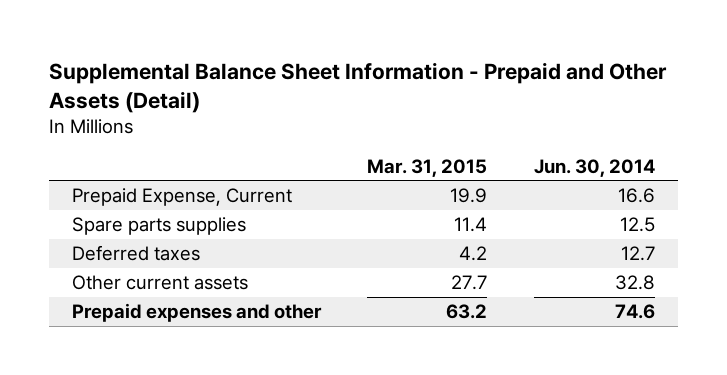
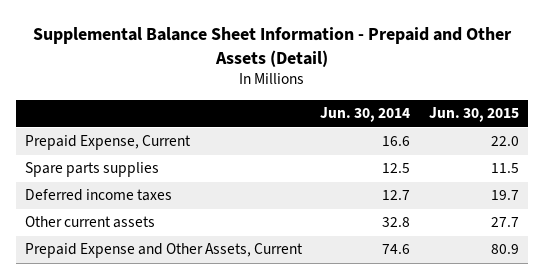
[367,158,488,177] Mar. 31, 2015 -> none
none -> [428,107,519,123] Jun. 30, 2015
[72,244,201,261] Deferred taxes -> [24,189,172,202] Deferred income taxes
[72,302,323,322] Prepaid expenses and other -> [24,243,303,259] Prepaid Expense and Other Assets, Current

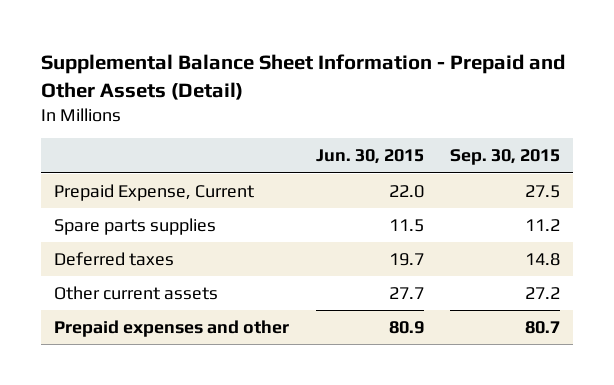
[320,107,411,123] Jun. 30, 2014 -> none
none -> [449,149,560,166] Sep. 30, 2015
[24,189,172,202] Deferred income taxes -> [54,251,175,266] Deferred taxes
[24,243,303,259] Prepaid Expense and Other Assets, Current -> [54,319,290,337] Prepaid expenses and other

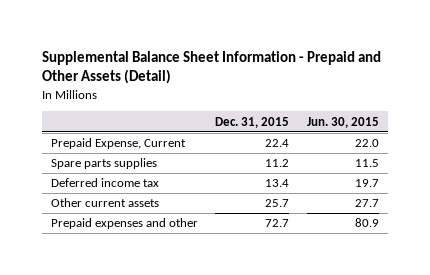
[449,149,560,166] Sep. 30, 2015 -> none
none -> [215,116,290,128] Dec. 31, 2015
[54,251,175,266] Deferred taxes -> [50,178,159,188] Deferred income tax

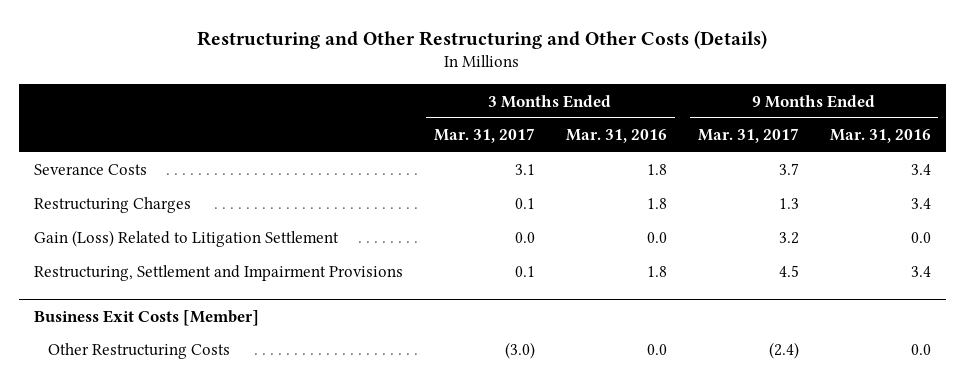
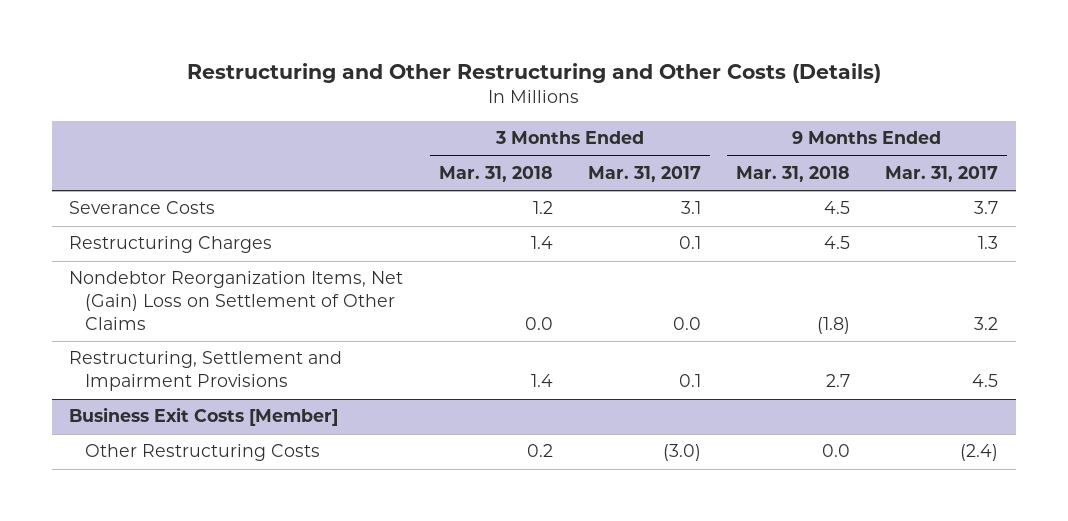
[565,129,667,144] Mar. 31, 2016 -> none
[829,129,931,144] Mar. 31, 2016 -> none
none -> [438,165,553,182] Mar. 31, 2018
none -> [736,165,851,182] Mar. 31, 2018
[34,230,340,248] Gain (Loss) Related to Litigation Settlement -> none
none -> [69,271,404,331] Nondebtor Reorganization Items, Net (Gain) Loss on Settlement of Other Claims

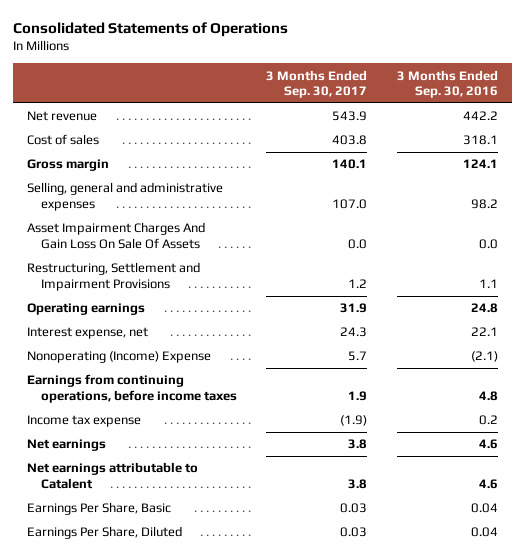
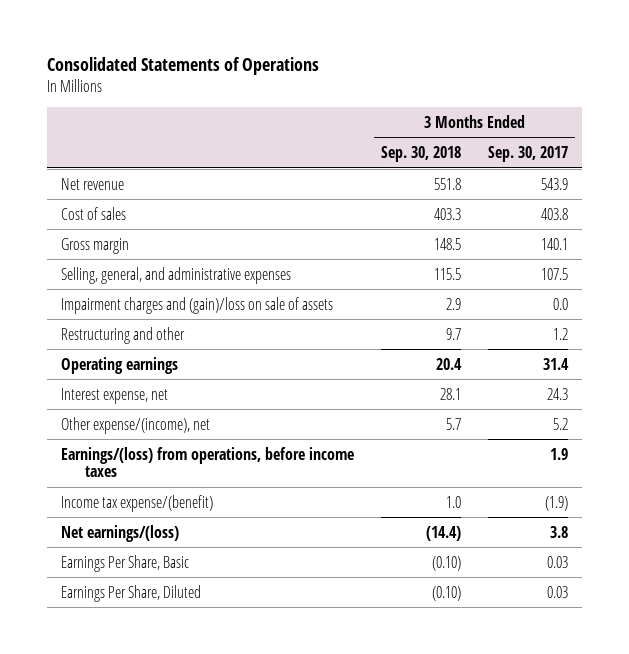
[396,69,498,99] 3 Months Ended Sep. 30, 2016 -> none
none -> [381,145,462,162] Sep. 30, 2018
[27,182,224,211] Selling, general and administrative expenses -> [60,266,291,284] Selling, general, and administrative expenses
[332,198,368,209] 107.0 -> [541,267,569,280] 107.5
[27,222,206,249] Asset Impairment Charges And Gain Loss On Sale Of Assets -> [60,296,333,314] Impairment charges and (gain)/loss on sale of assets
[27,262,201,291] Restructuring, Settlement and Impairment Provisions -> [60,326,185,344] Restructuring and other
[340,303,368,314] 31.9 -> [543,357,570,370] 31.4
[27,462,199,489] Net earnings attributable to Catalent -> none
[27,351,212,364] Nonoperating (Income) Expense -> [60,416,210,434] Other expense/(income), net
[348,351,368,362] 5.7 -> [553,417,569,430] 5.2
[27,374,237,403] Earnings from continuing operations, before income taxes -> [60,446,354,478] Earnings/(loss) from operations, before income taxes
[27,415,142,428] Income tax expense -> [60,494,213,512] Income tax expense/(benefit)
[27,439,107,452] Net earnings -> [60,524,179,542] Net earnings/(loss)

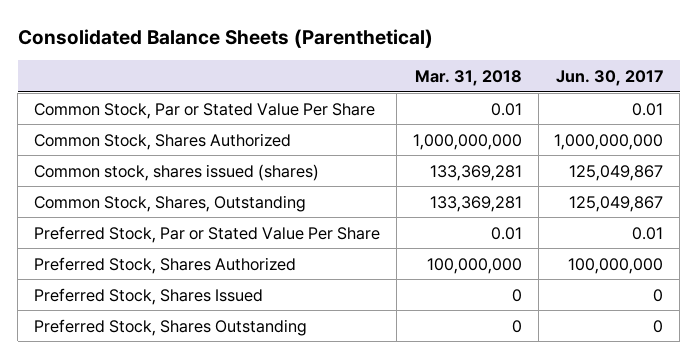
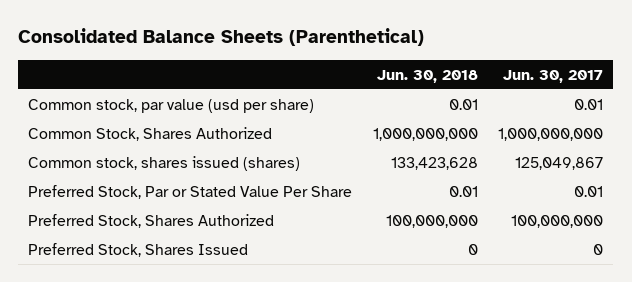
[414,69,522,86] Mar. 31, 2018 -> none
none -> [376,69,478,83] Jun. 30, 2018
[33,102,375,119] Common Stock, Par or Stated Value Per Share -> [28,99,315,114] Common stock, par value (usd per share)
[33,194,306,212] Common Stock, Shares, Outstanding -> none
[33,318,307,336] Preferred Stock, Shares Outstanding -> none

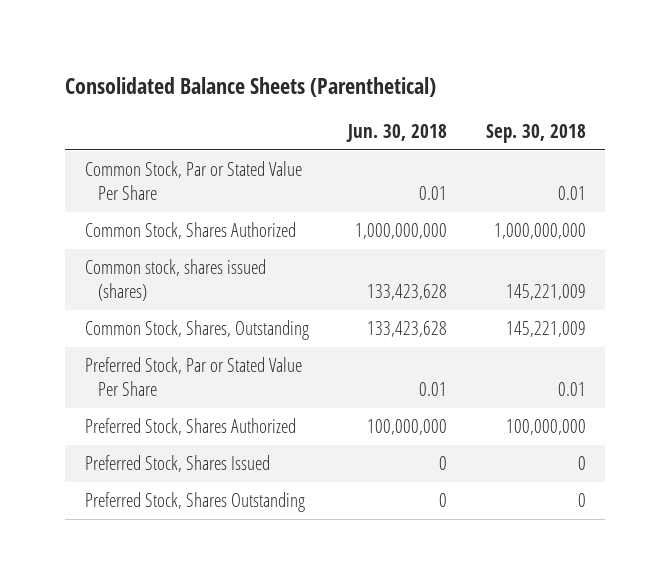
[503,69,604,83] Jun. 30, 2017 -> none
none -> [485,124,586,144] Sep. 30, 2018
[28,99,315,114] Common stock, par value (usd per share) -> [84,161,302,200] Common Stock, Par or Stated Value Per Share
none -> [84,320,309,341] Common Stock, Shares, Outstanding
none -> [84,492,305,513] Preferred Stock, Shares Outstanding

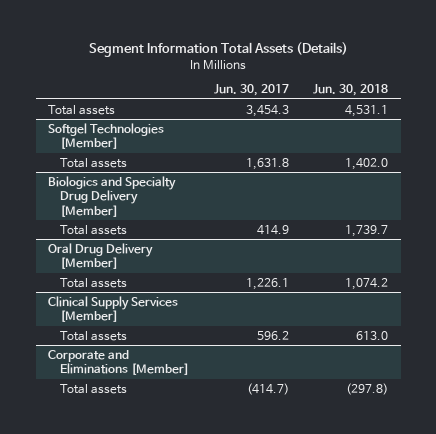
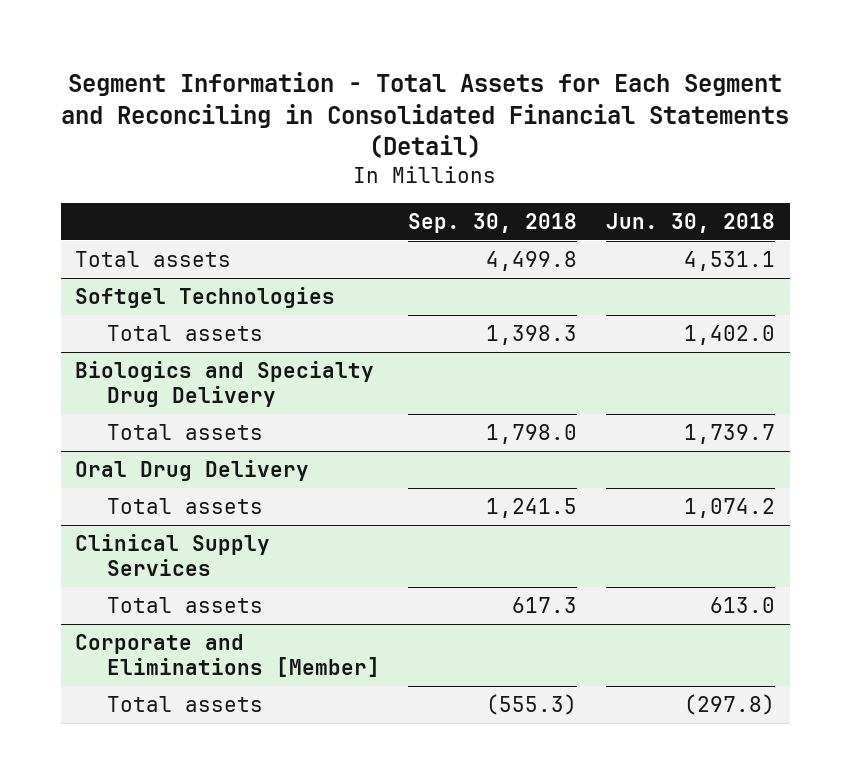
[89,42,349,58] Segment Information Total Assets (Details) -> [61,72,790,159] Segment Information - Total Assets for Each Segment and Reconciling in Consolidated Financial Statements (Detail)
[213,84,289,97] Jun. 30, 2017 -> none
none -> [408,212,578,233] Sep. 30, 2018
[48,122,165,150] Softgel Technologies [Member] -> [75,286,336,308] Softgel Technologies
[48,175,177,217] Biologics and Specialty Drug Delivery [Member] -> [75,360,375,408] Biologics and Specialty Drug Delivery
[48,242,154,270] Oral Drug Delivery [Member] -> [75,459,310,481] Oral Drug Delivery
[48,295,179,323] Clinical Supply Services [Member] -> [75,533,271,577] Clinical Supply Services

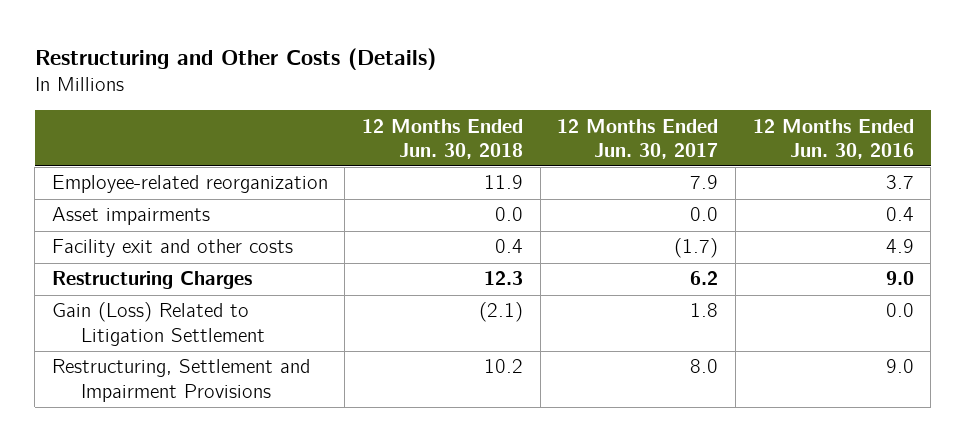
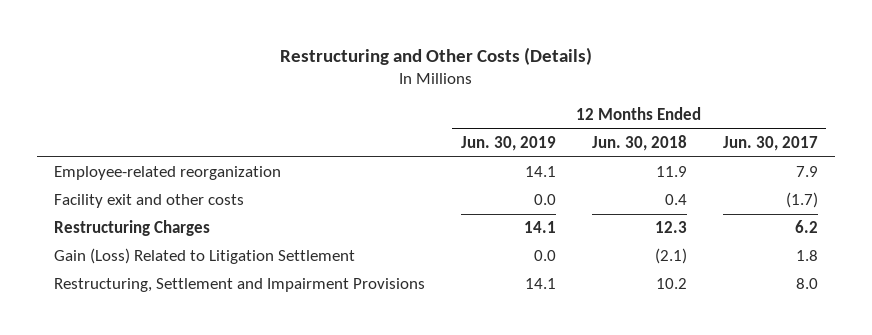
[752,118,914,159] 12 Months Ended Jun. 30, 2016 -> none
none -> [461,136,557,152] Jun. 30, 2019
[51,207,210,226] Asset impairments -> none

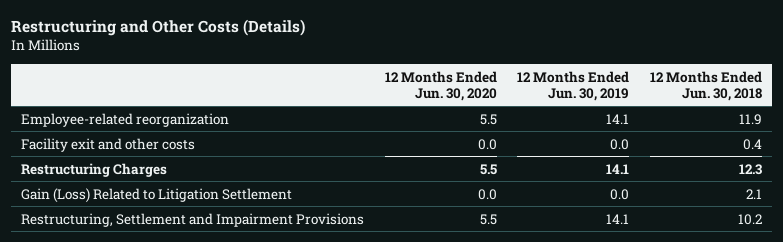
[722,136,818,152] Jun. 30, 2017 -> none
none -> [384,70,497,101] 12 Months Ended Jun. 30, 2020
[654,248,687,265] (2.1) -> [745,188,762,199] 2.1

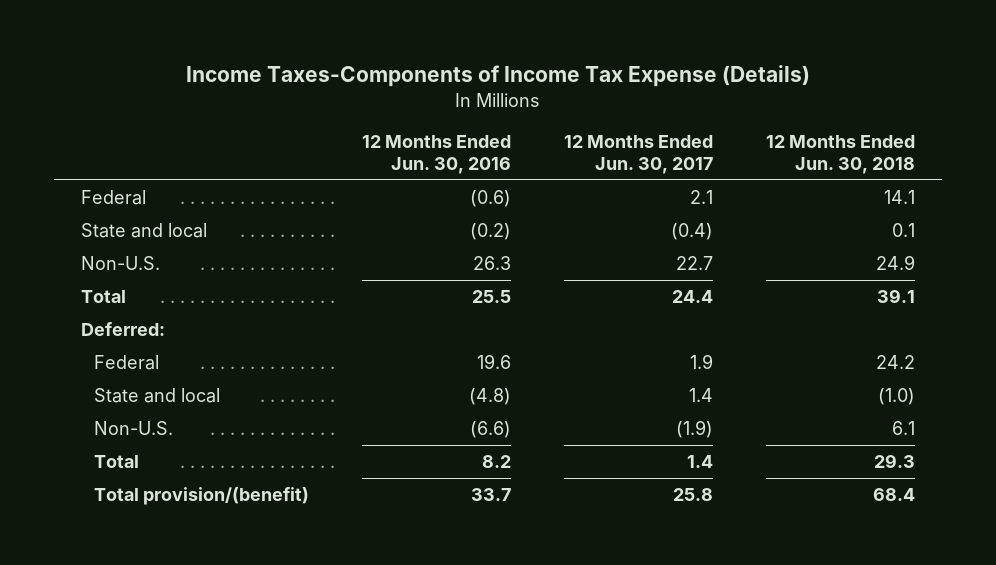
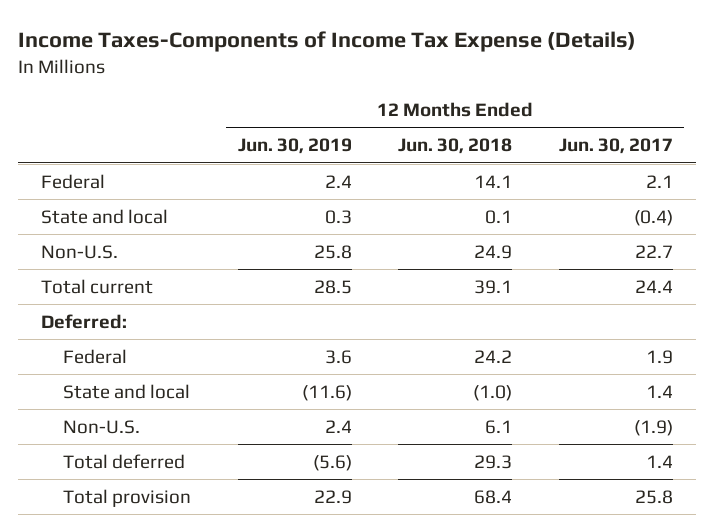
[361,134,511,174] 12 Months Ended Jun. 30, 2016 -> none
none -> [237,138,352,155] Jun. 30, 2019
[80,290,126,304] Total -> [41,278,154,294] Total current
[93,455,139,469] Total -> [63,453,186,469] Total deferred
[93,487,309,506] Total provision/(benefit) -> [63,488,192,507] Total provision

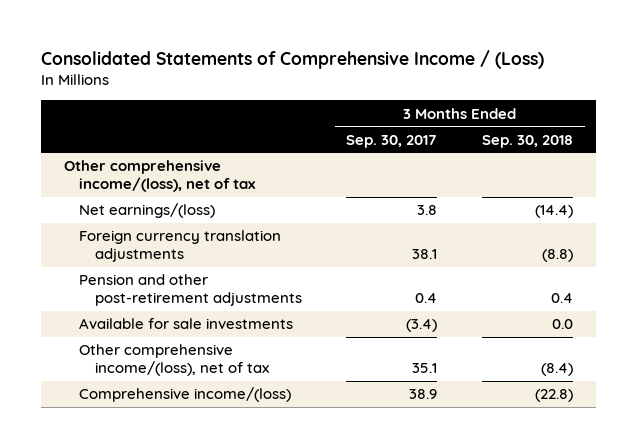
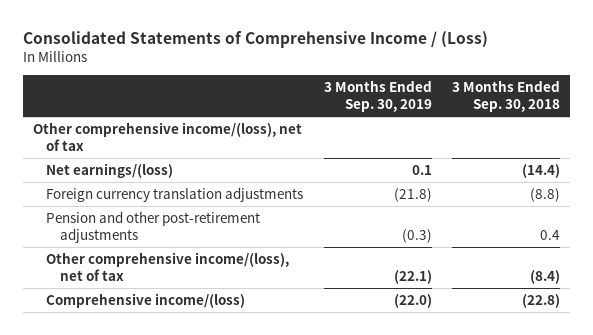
[346,134,438,148] Sep. 30, 2017 -> none
none -> [323,80,432,113] 3 Months Ended Sep. 30, 2019
[79,318,294,330] Available for sale investments -> none

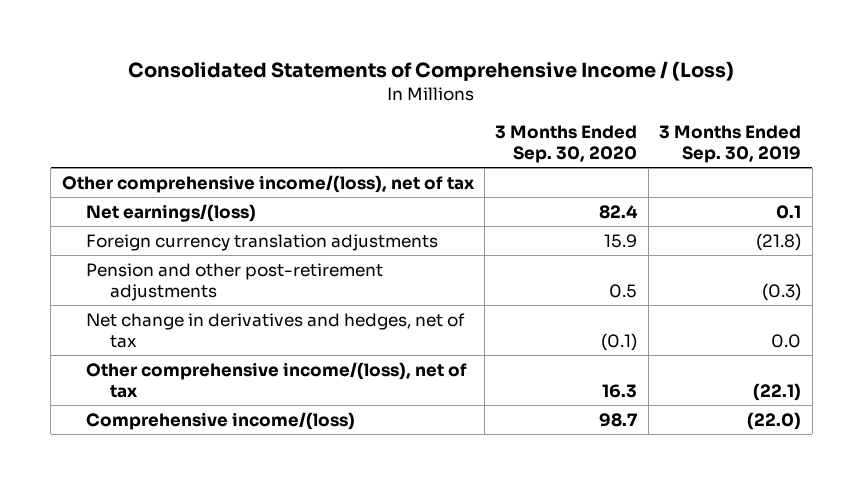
[451,80,560,113] 3 Months Ended Sep. 30, 2018 -> none
none -> [495,125,638,163] 3 Months Ended Sep. 30, 2020
none -> [85,312,465,348] Net change in derivatives and hedges, net of tax

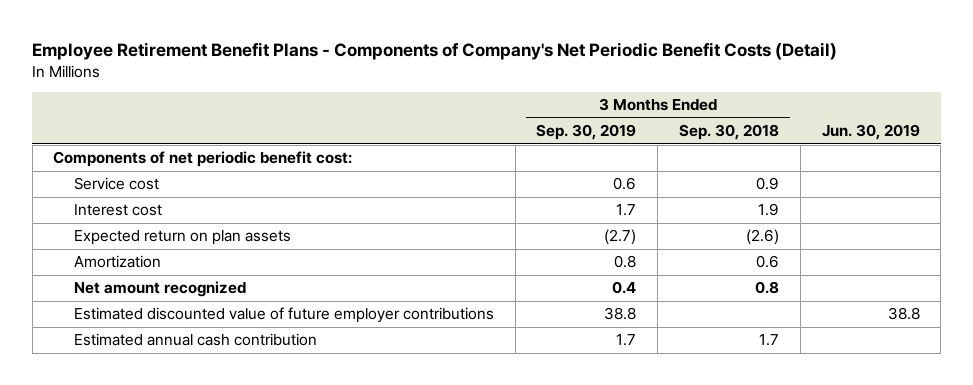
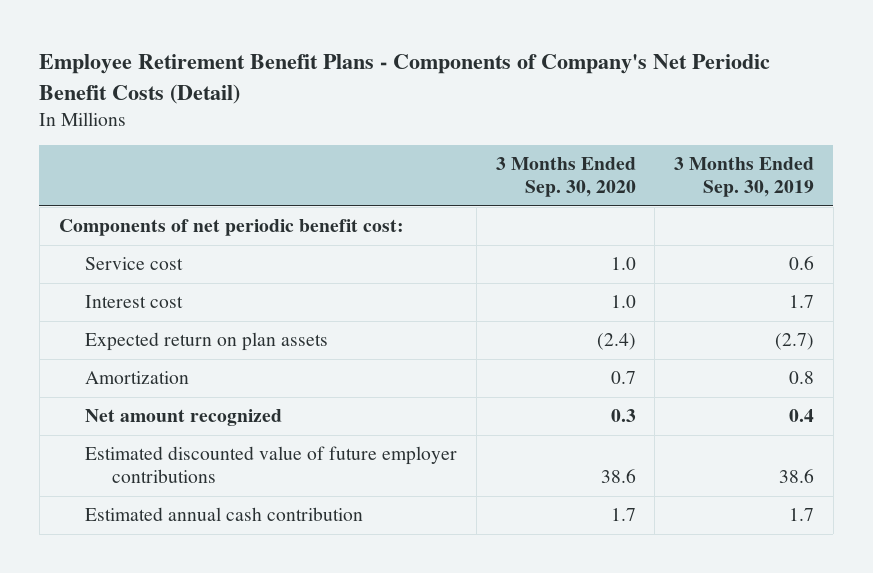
[678,124,779,141] Sep. 30, 2018 -> none
[821,124,920,141] Jun. 30, 2019 -> none
none -> [495,157,636,198] 3 Months Ended Sep. 30, 2020
[604,307,637,321] 38.8 -> [779,469,815,484] 38.6

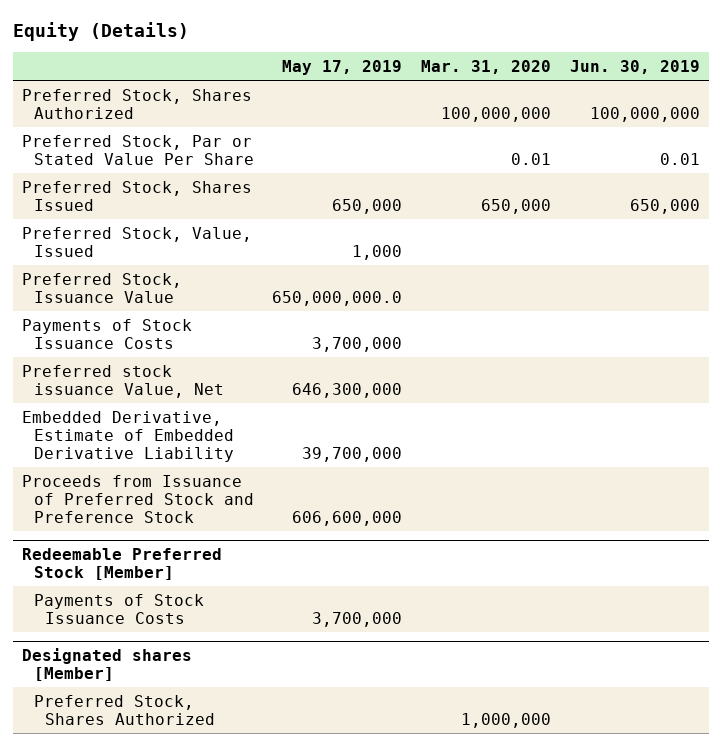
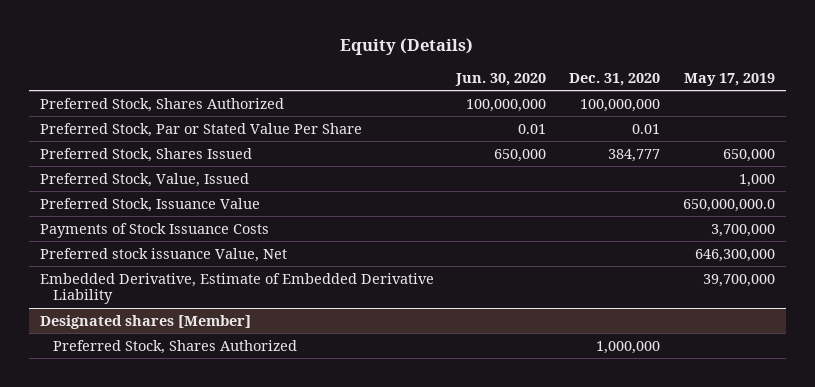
[420,59,551,74] Mar. 31, 2020 -> none
[569,59,700,74] Jun. 30, 2019 -> none
none -> [455,72,547,86] Jun. 30, 2020
none -> [569,72,661,86] Dec. 31, 2020
[22,474,254,523] Proceeds from Issuance of Preferred Stock and Preference Stock -> none
[22,547,223,580] Redeemable Preferred Stock [Member] -> none
[33,593,204,624] Payments of Stock Issuance Costs -> none

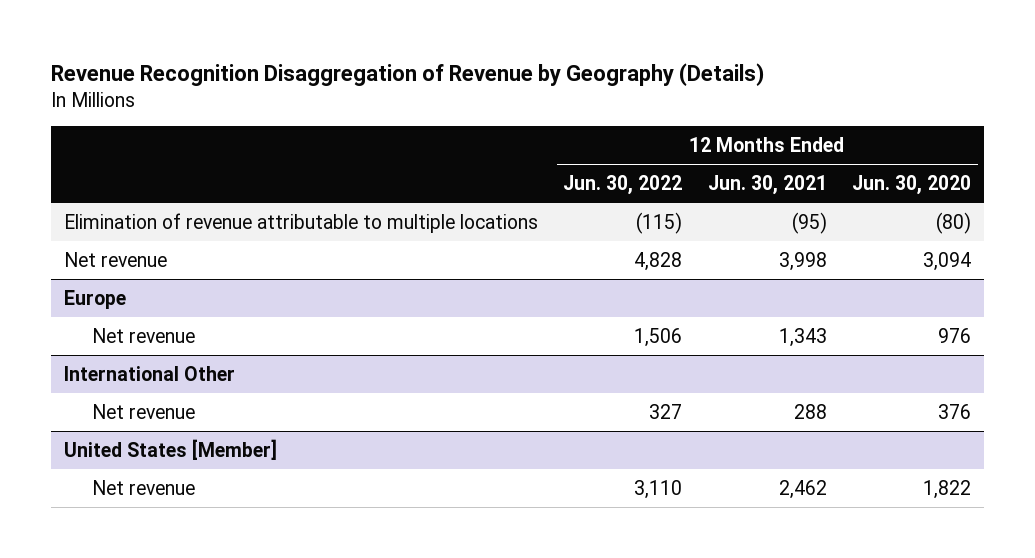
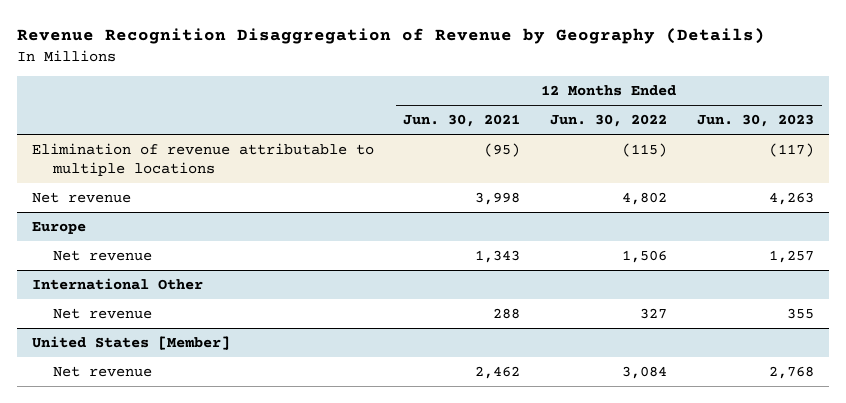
[852,174,972,195] Jun. 30, 2020 -> none
none -> [697,114,815,128] Jun. 30, 2023
[634,251,683,271] 4,828 -> [622,191,668,205] 4,802
[634,479,683,499] 3,110 -> [622,365,668,379] 3,084

